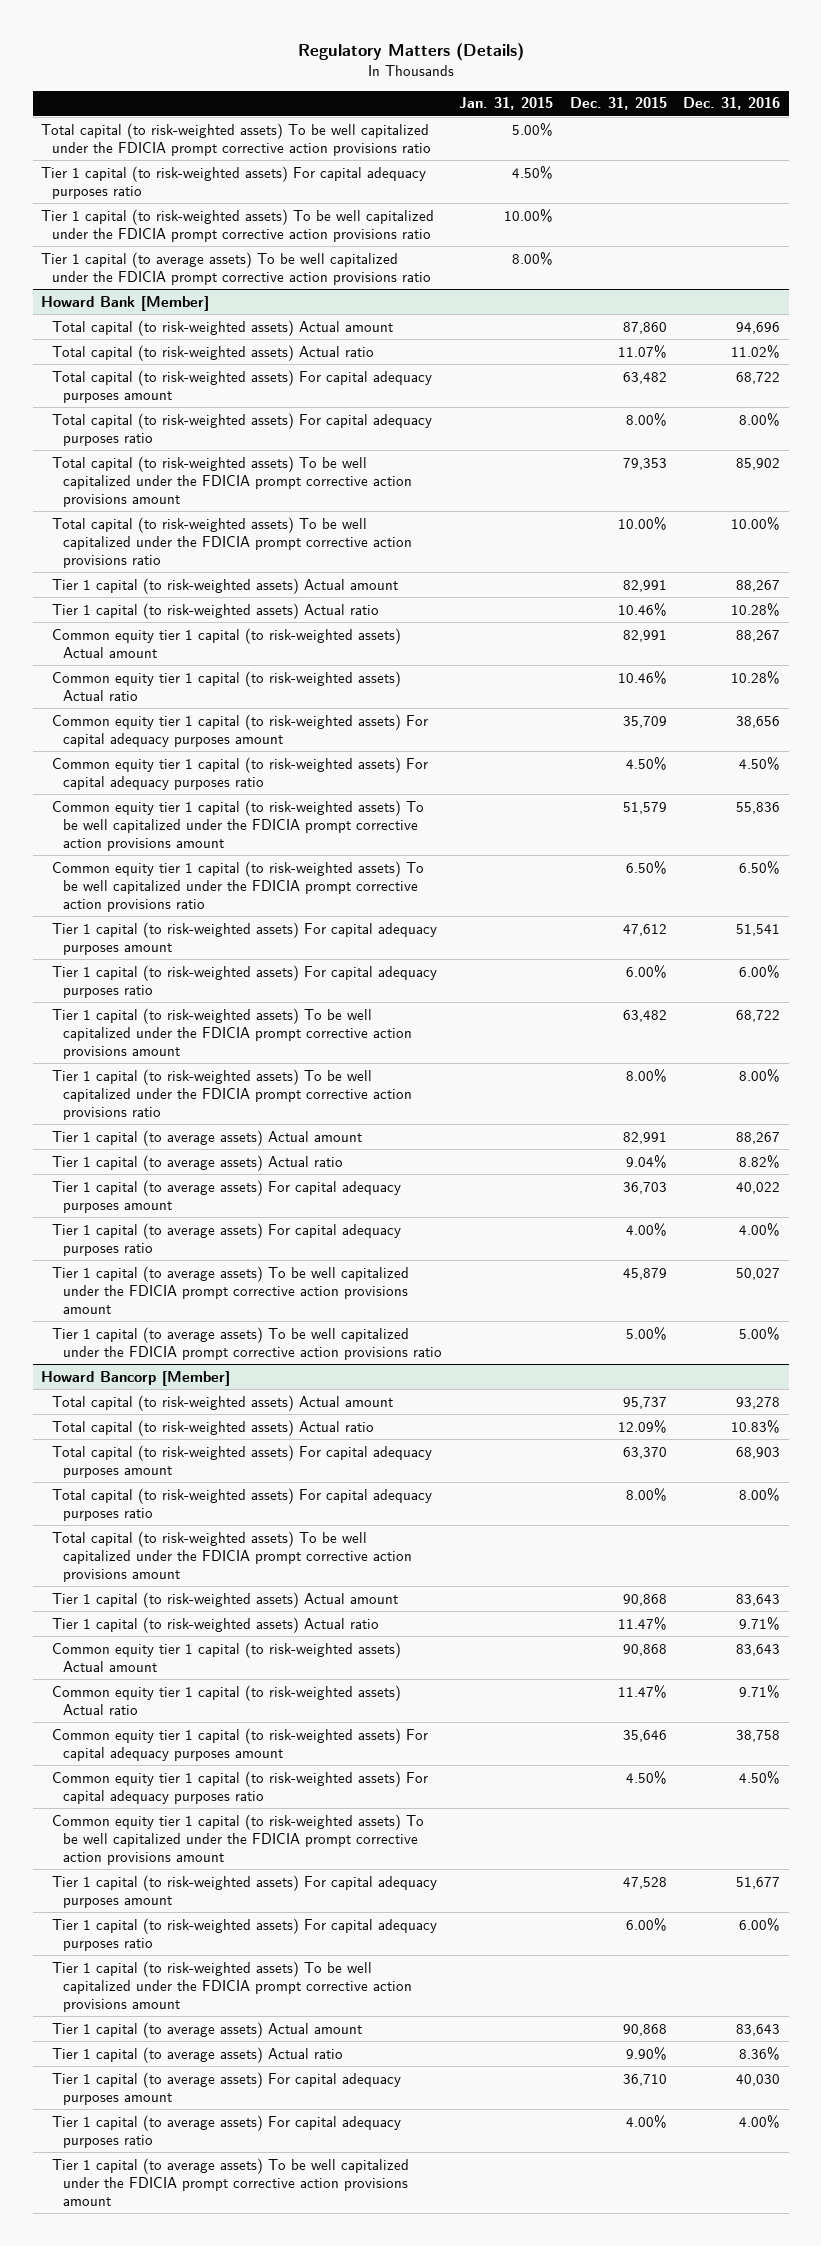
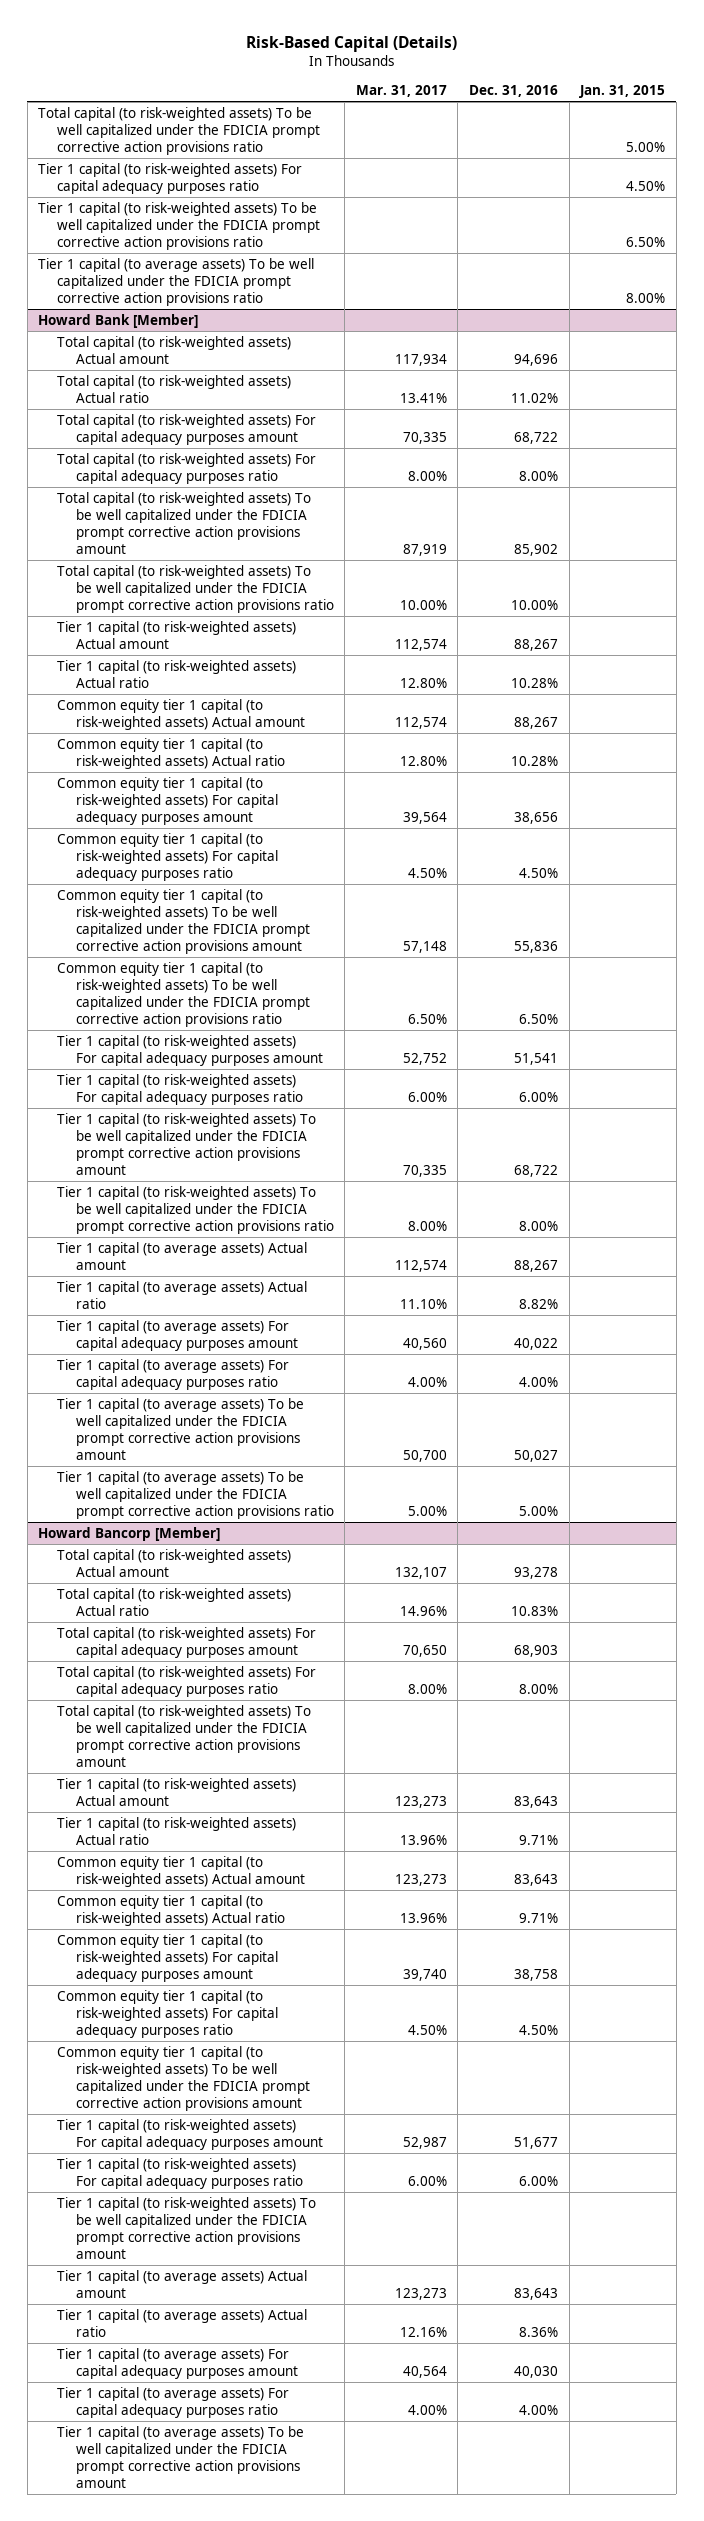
[297,42,524,61] Regulatory Matters (Details) -> [245,36,457,53] Risk-Based Capital (Details)
[569,97,667,111] Dec. 31, 2015 -> none
none -> [355,85,447,98] Mar. 31, 2017
[503,208,553,222] 10.00% -> [626,236,666,247] 6.50%

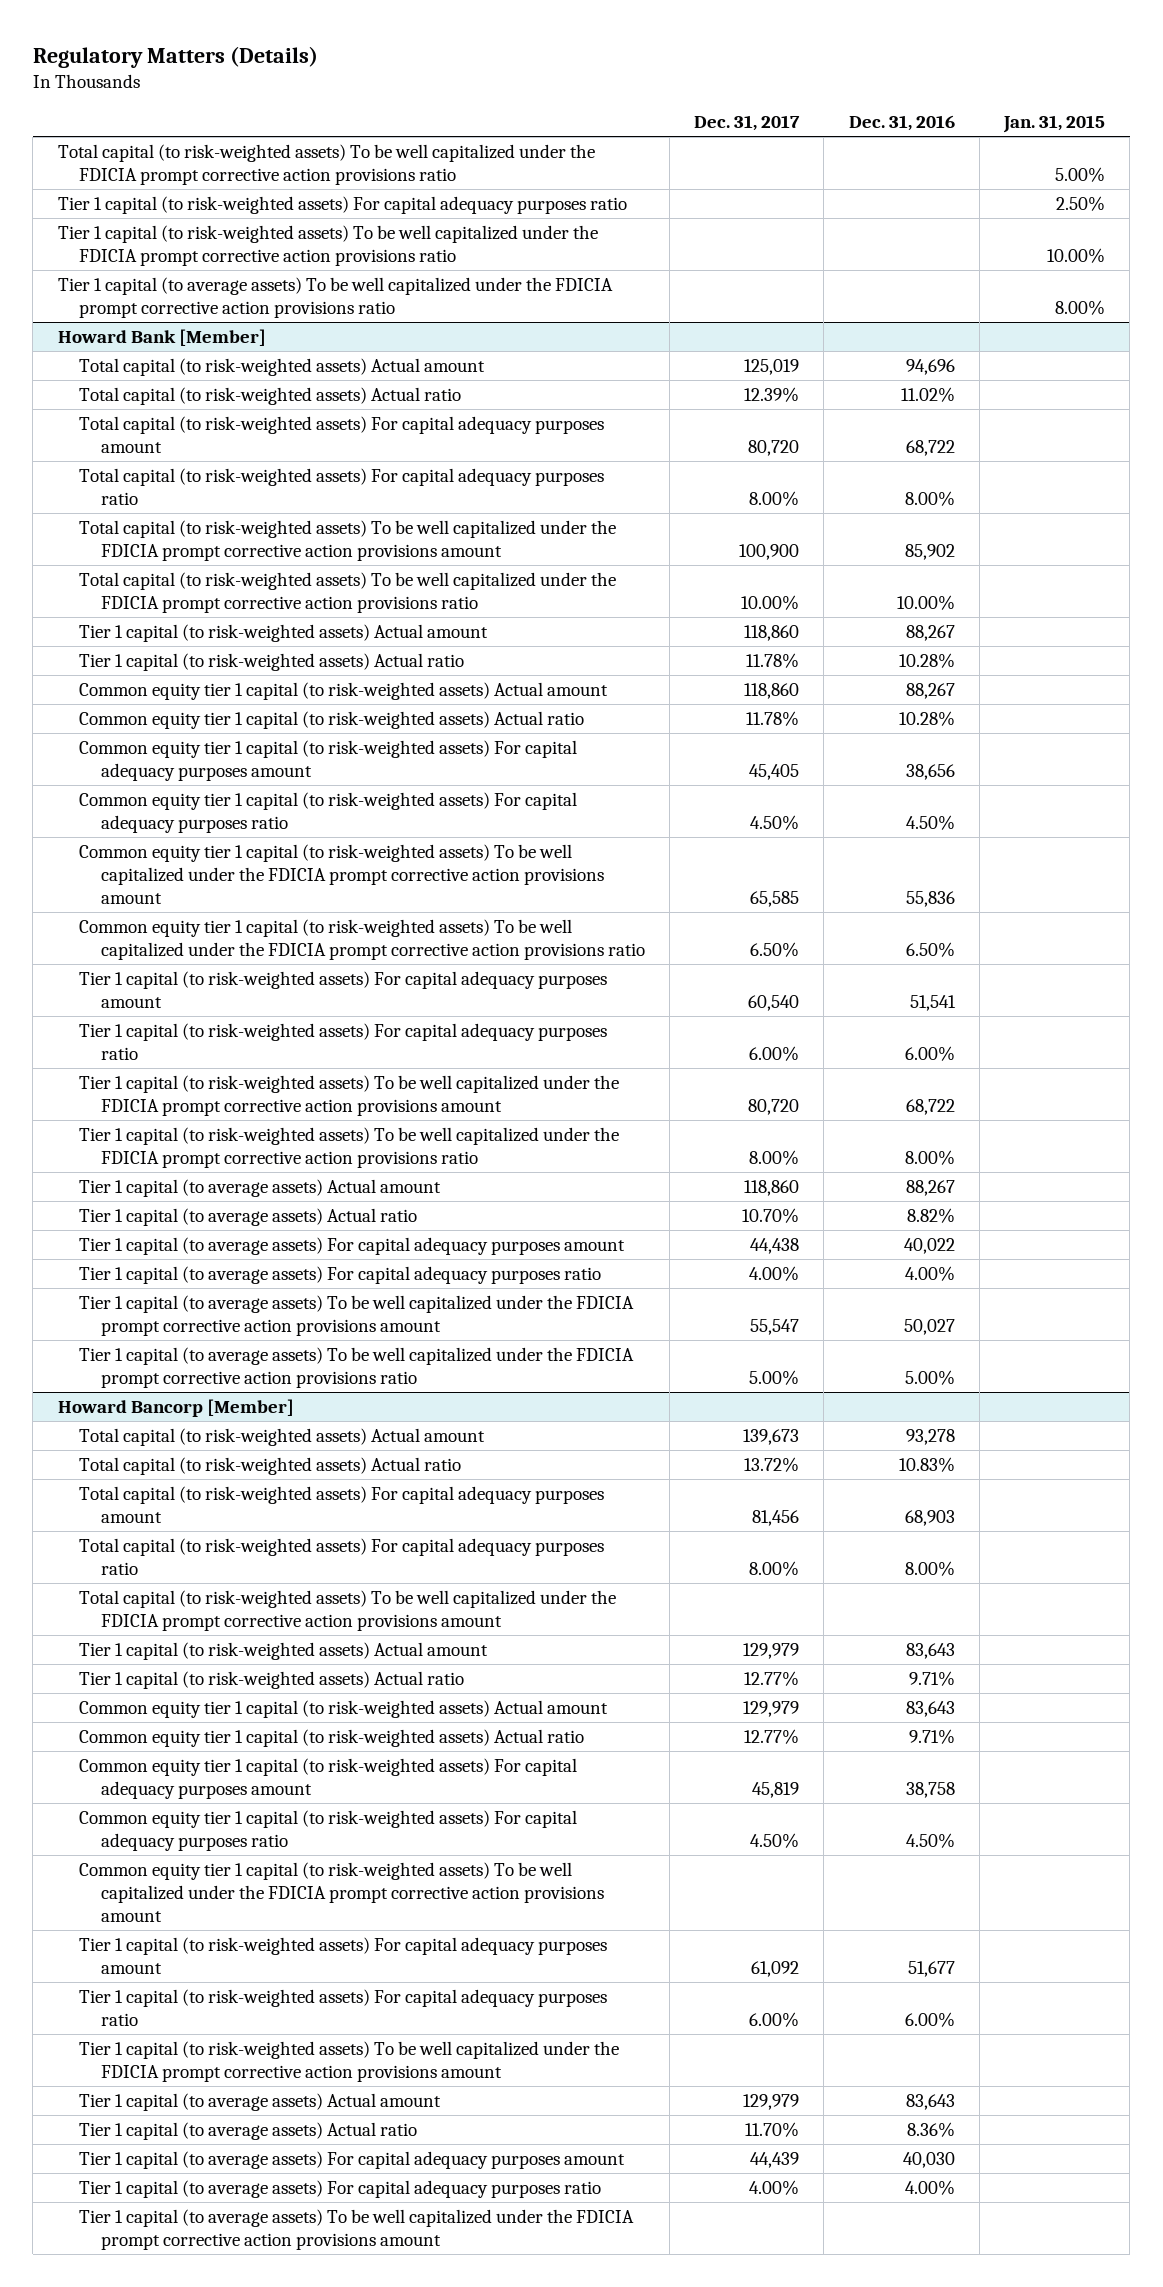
[245,36,457,53] Risk-Based Capital (Details) -> [32,45,318,68] Regulatory Matters (Details)
[355,85,447,98] Mar. 31, 2017 -> none
none -> [694,115,801,132] Dec. 31, 2017
[626,180,666,191] 4.50% -> [1055,195,1105,211] 2.50%
[626,236,666,247] 6.50% -> [1046,247,1105,263] 10.00%

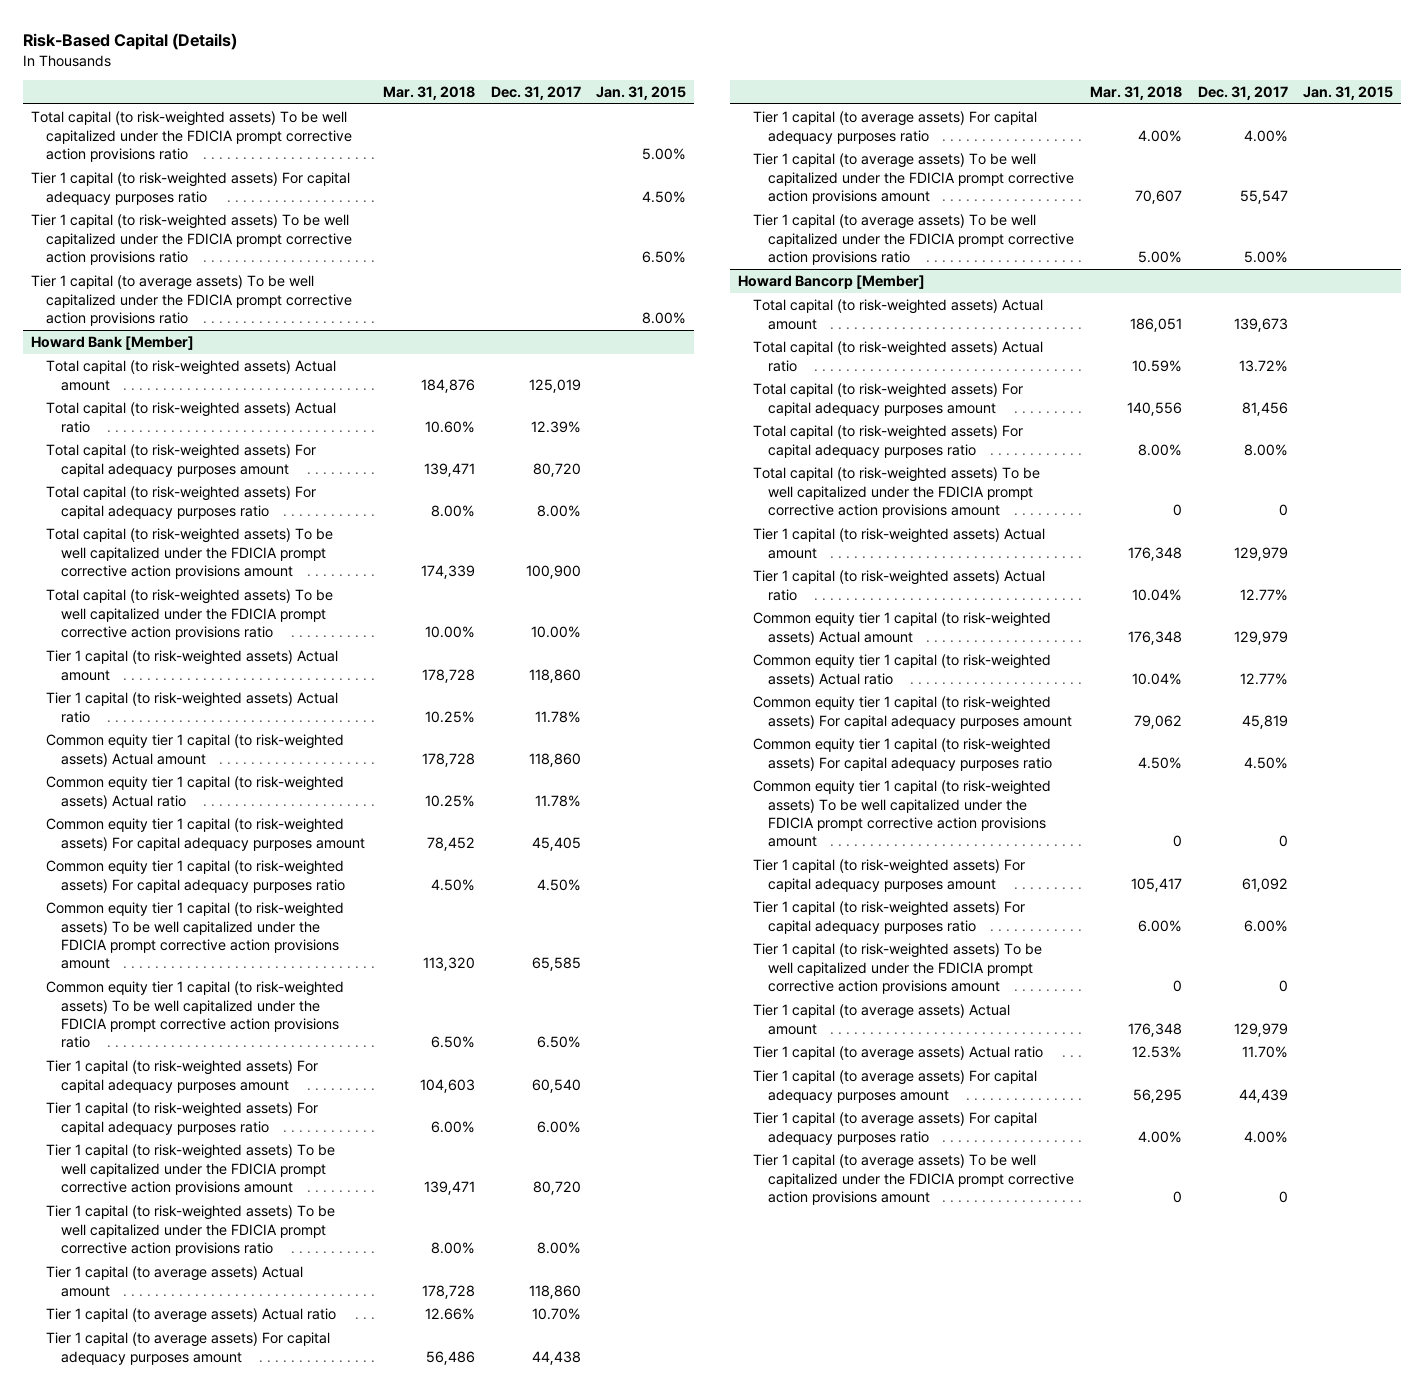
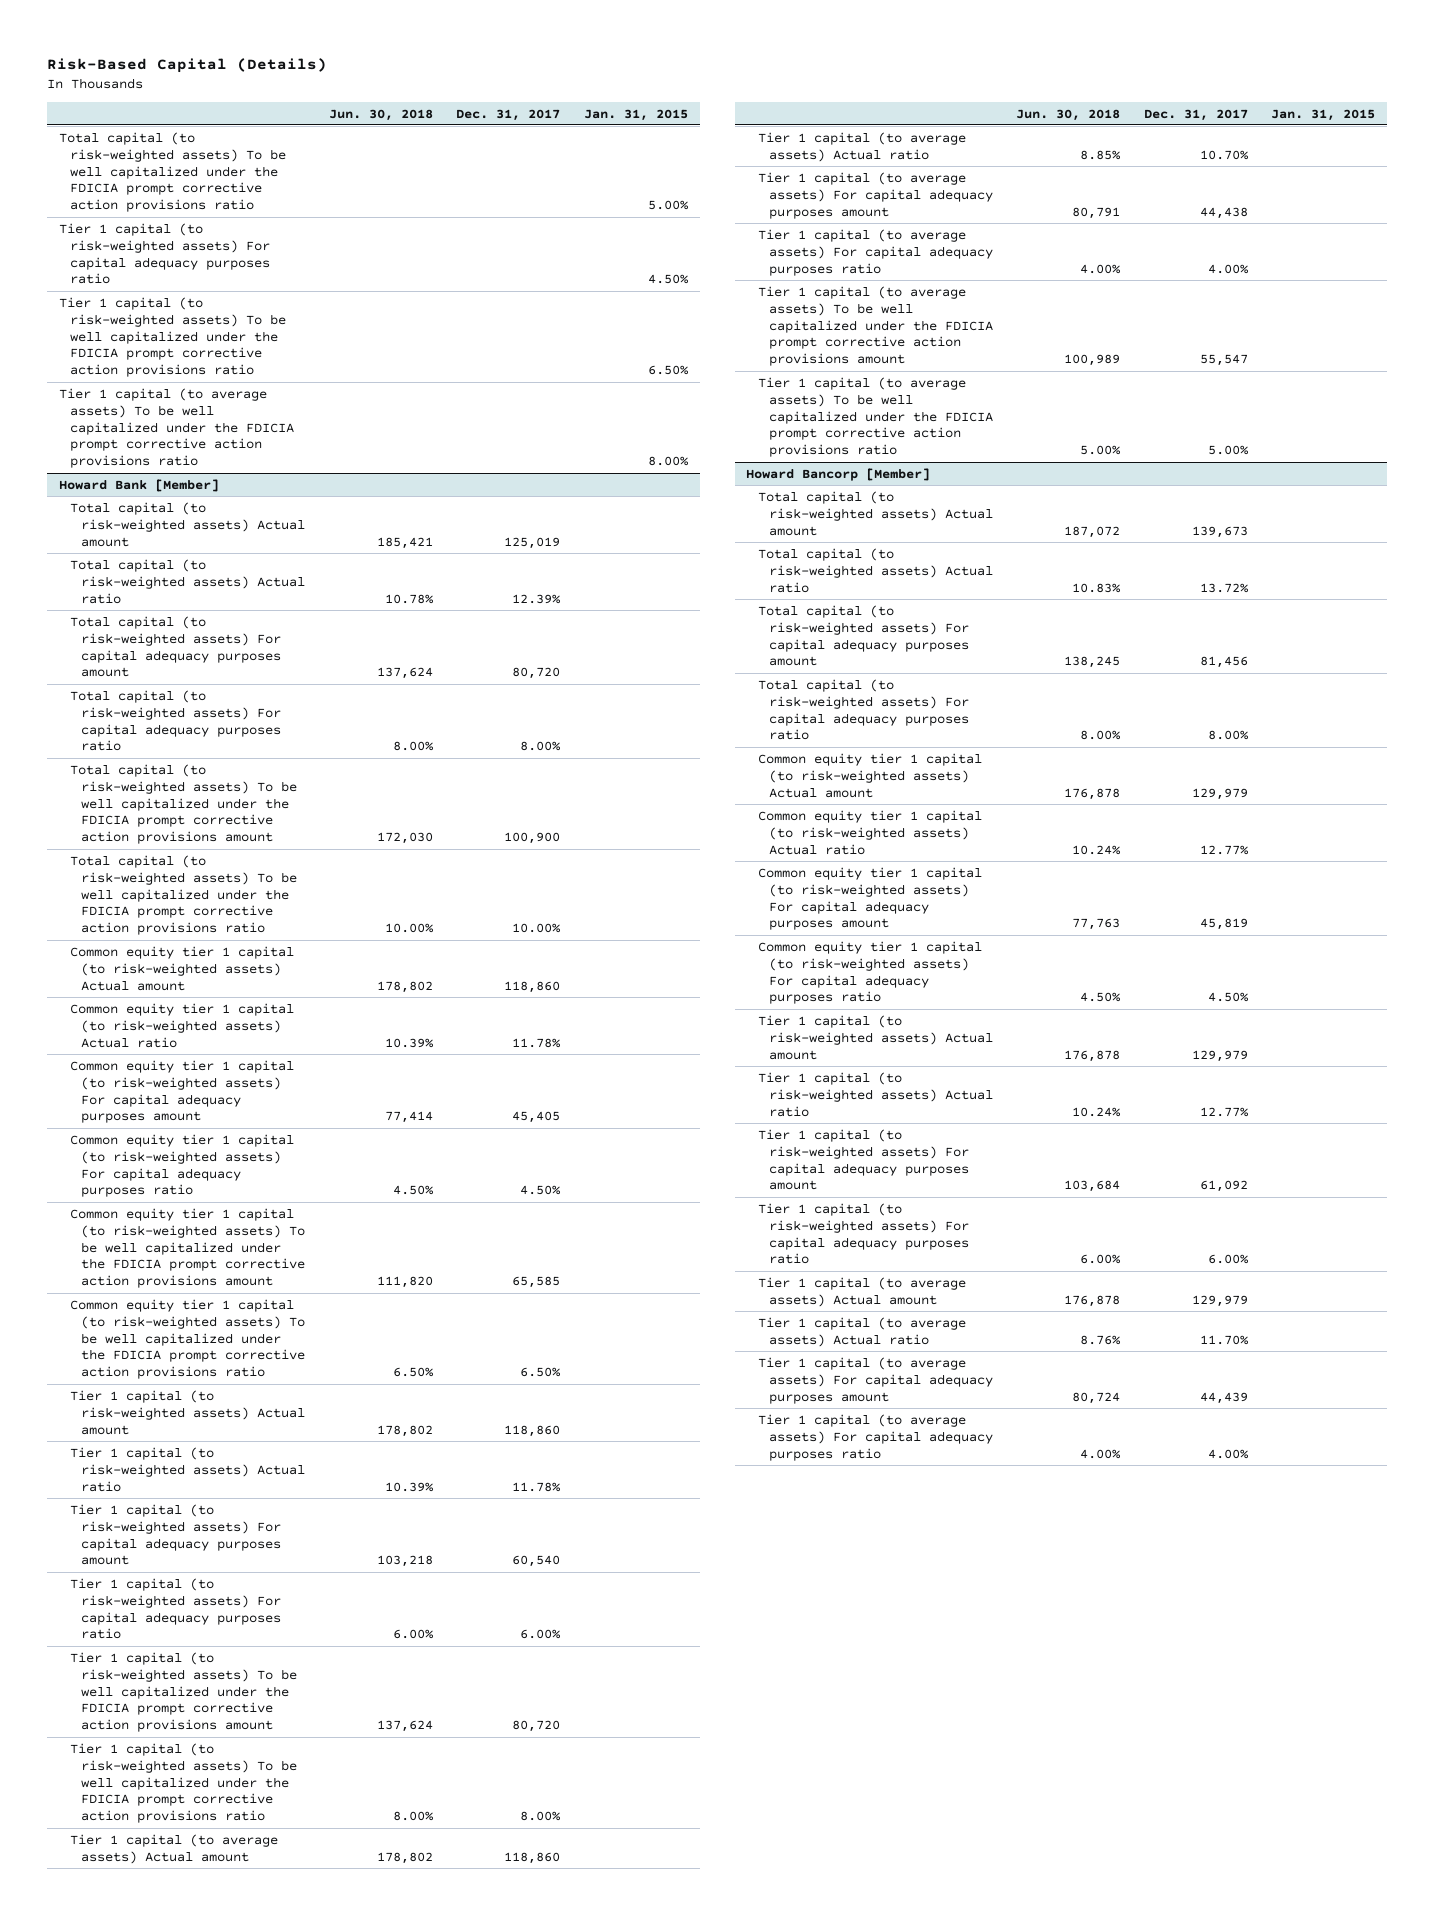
[382,86,475,101] Mar. 31, 2018 -> none
none -> [328,108,433,121] Jun. 30, 2018
[46,650,339,681] Tier 1 capital (to risk-weighted assets) Actual amount -> [70,1389,306,1435] Tier 1 capital (to risk-weighted assets) Actual amount
[46,692,339,723] Tier 1 capital (to risk-weighted assets) Actual ratio -> [70,1446,306,1492] Tier 1 capital (to risk-weighted assets) Actual ratio
[753,467,1041,518] Total capital (to risk-weighted assets) To be well capitalized under the FDICIA prompt corrective action provisions amount -> none
[753,780,1052,848] Common equity tier 1 capital (to risk-weighted assets) To be well capitalized under the FDICIA prompt corrective action provisions amount -> none
[753,528,1046,559] Tier 1 capital (to risk-weighted assets) Actual amount -> [757,1014,993,1060] Tier 1 capital (to risk-weighted assets) Actual amount
[753,570,1046,601] Tier 1 capital (to risk-weighted assets) Actual ratio -> [757,1071,993,1117] Tier 1 capital (to risk-weighted assets) Actual ratio
[753,943,1043,994] Tier 1 capital (to risk-weighted assets) To be well capitalized under the FDICIA prompt corrective action provisions amount -> none
[753,1154,1075,1205] Tier 1 capital (to average assets) To be well capitalized under the FDICIA prompt corrective action provisions amount -> none

